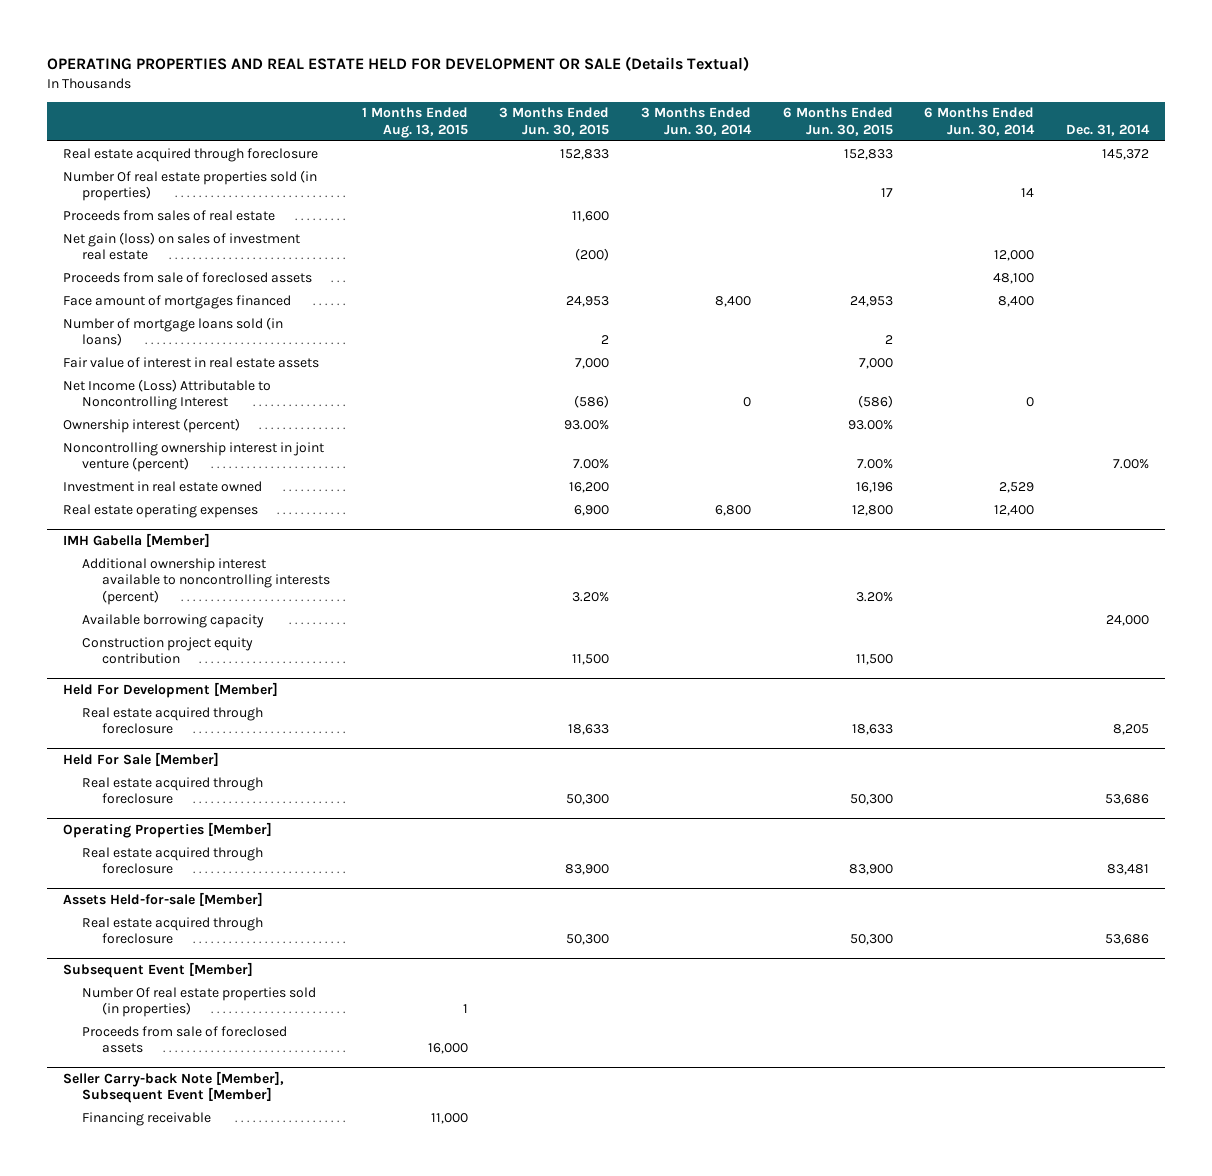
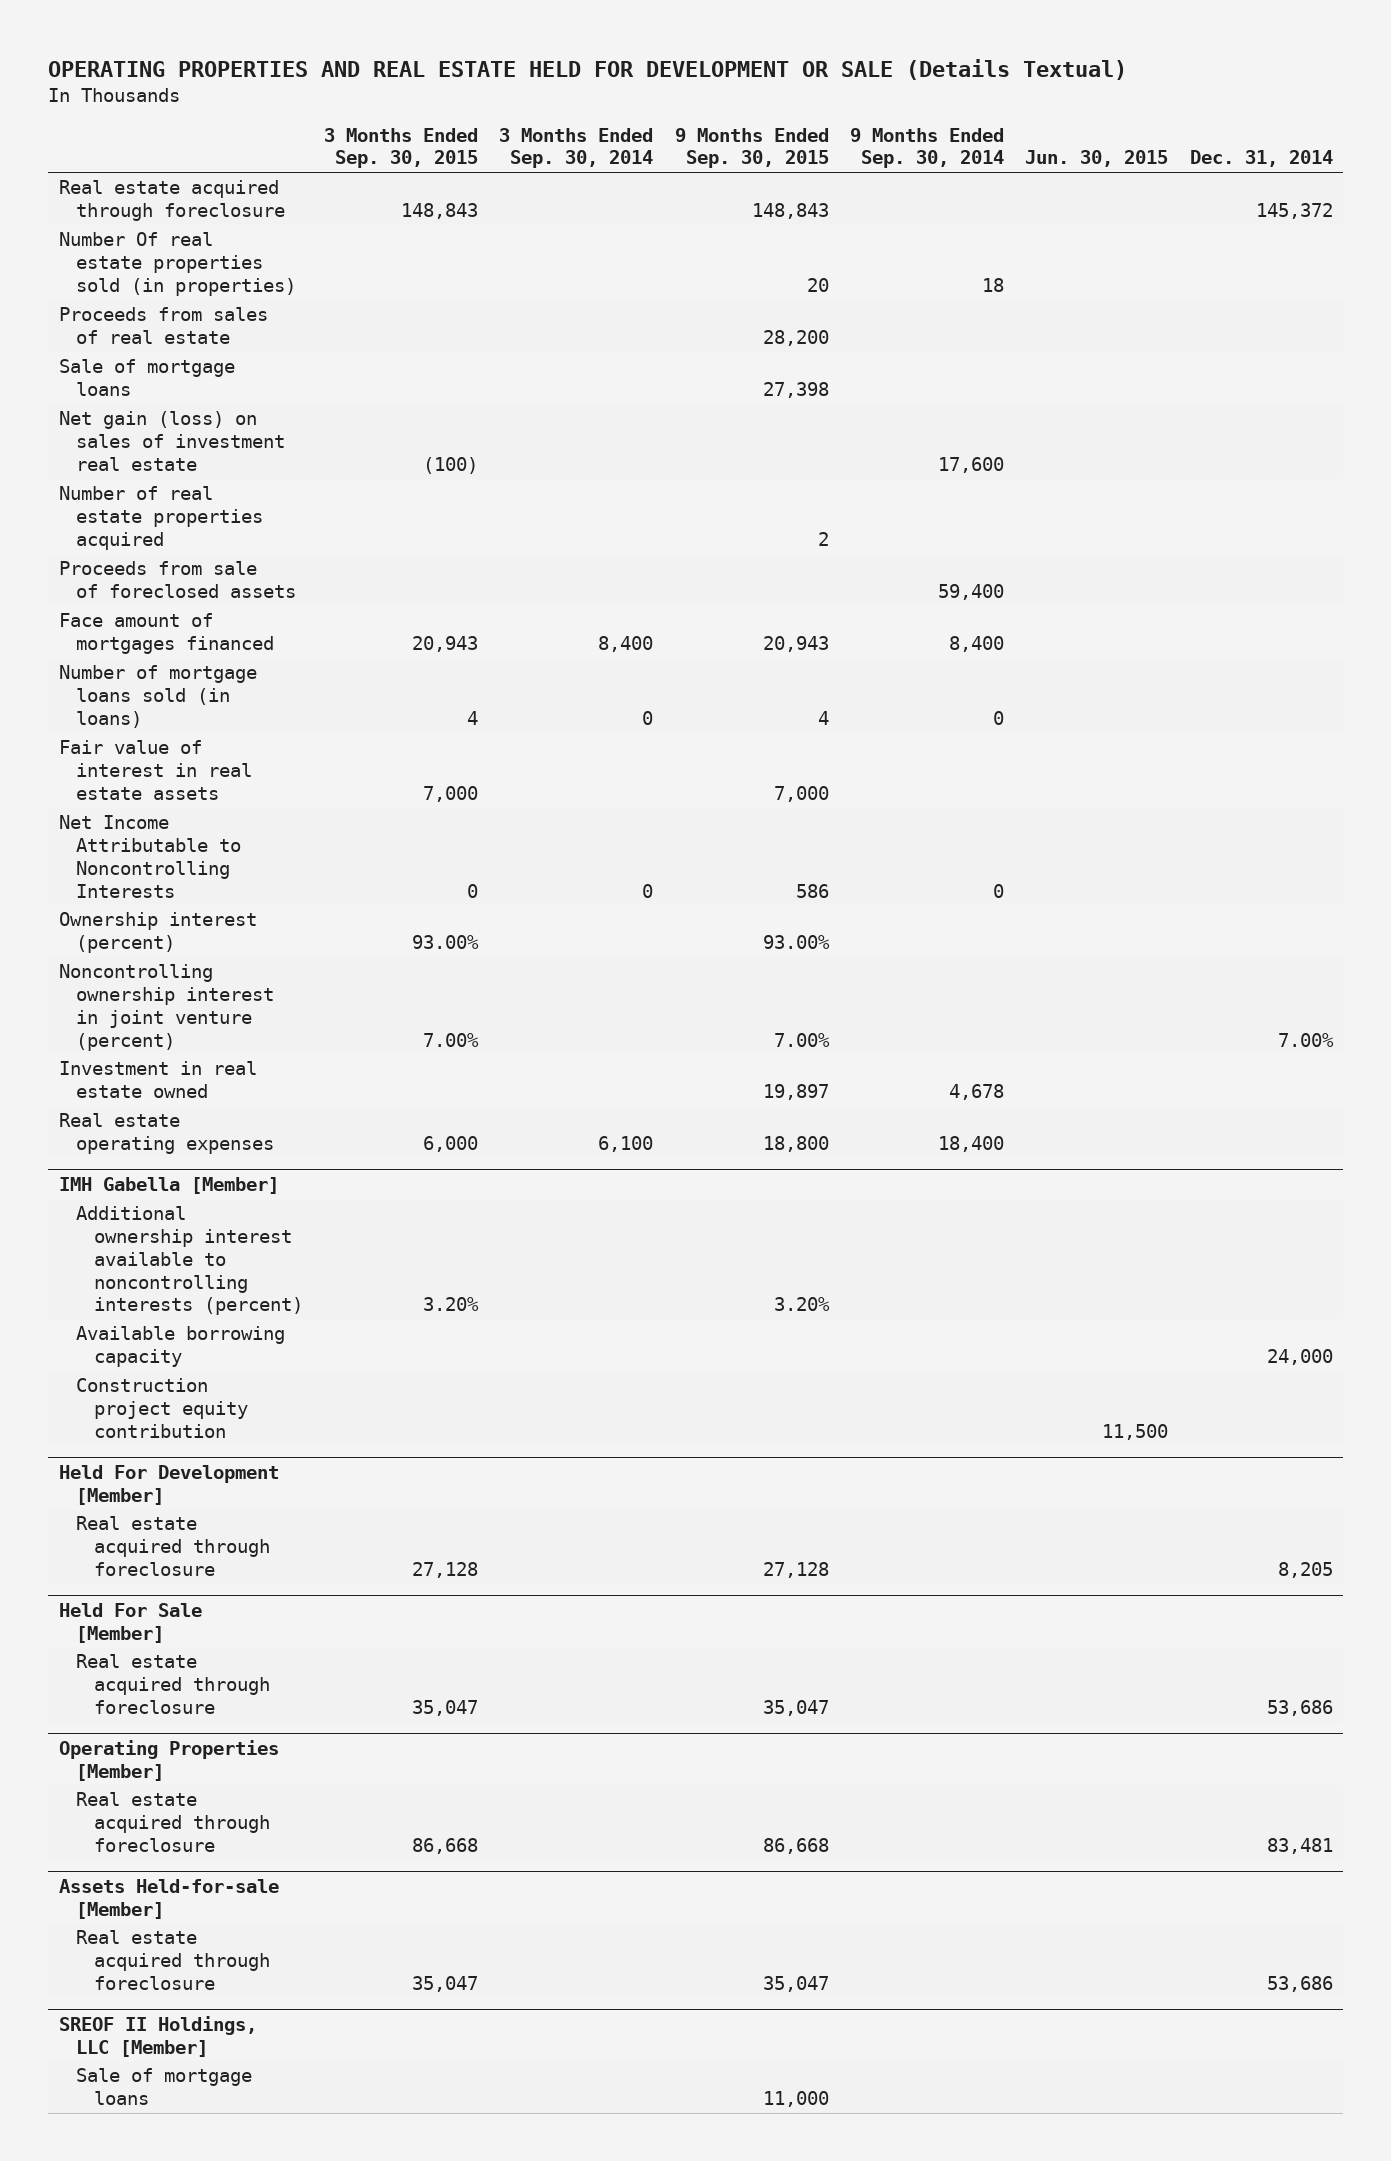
[361,107,468,138] 1 Months Ended Aug. 13, 2015 -> none
[499,107,610,136] 3 Months Ended Jun. 30, 2015 -> none
[640,107,752,136] 3 Months Ended Jun. 30, 2014 -> none
[782,107,893,136] 6 Months Ended Jun. 30, 2015 -> none
[924,107,1036,136] 6 Months Ended Jun. 30, 2014 -> none
none -> [323,127,478,169] 3 Months Ended Sep. 30, 2015
none -> [499,127,654,169] 3 Months Ended Sep. 30, 2014
none -> [674,127,829,169] 9 Months Ended Sep. 30, 2015
none -> [850,127,1005,169] 9 Months Ended Sep. 30, 2014
none -> [1025,150,1169,168] Jun. 30, 2015
none -> [58,359,235,397] Sale of mortgage loans
none -> [58,486,264,550] Number of real estate properties acquired
[62,378,271,411] Net Income (Loss) Attributable to Noncontrolling Interest -> [58,815,242,898] Net Income Attributable to Noncontrolling Interests
[62,962,253,979] Subsequent Event [Member] -> none
[82,986,317,1018] Number Of real estate properties sold (in properties) -> none
[82,1025,288,1054] Proceeds from sale of foreclosed assets -> none
[62,1071,284,1104] Seller Carry-back Note [Member], Subsequent Event [Member] -> none
[82,1111,212,1126] Financing receivable -> none
none -> [58,2015,257,2057] SREOF II Holdings, LLC [Member]
none -> [76,2068,253,2106] Sale of mortgage loans

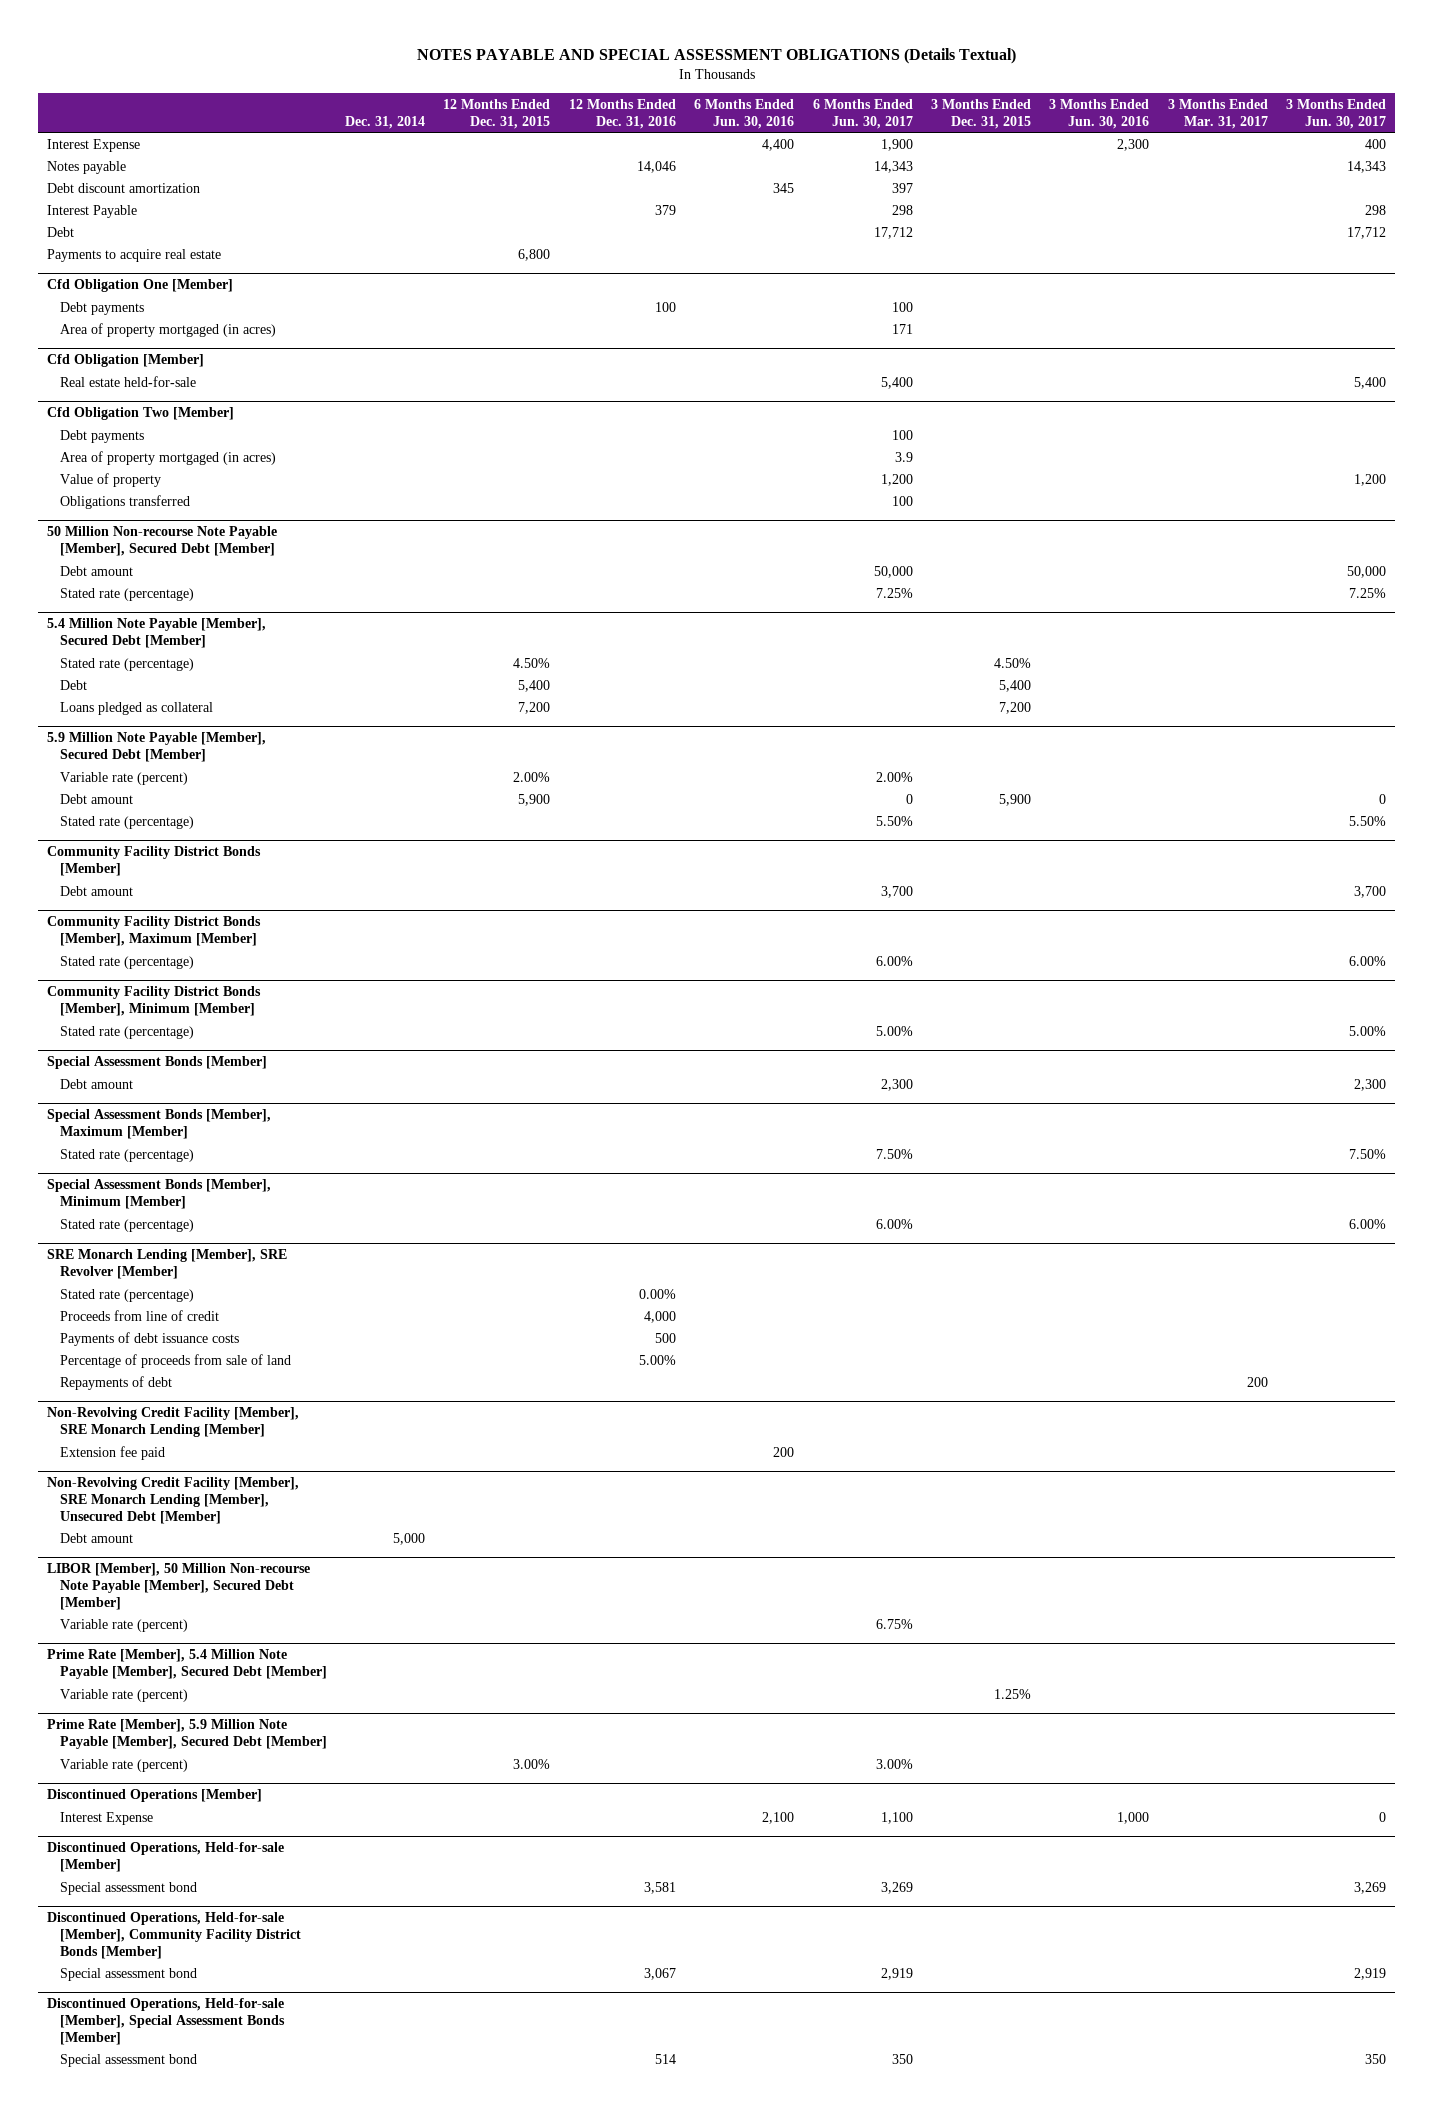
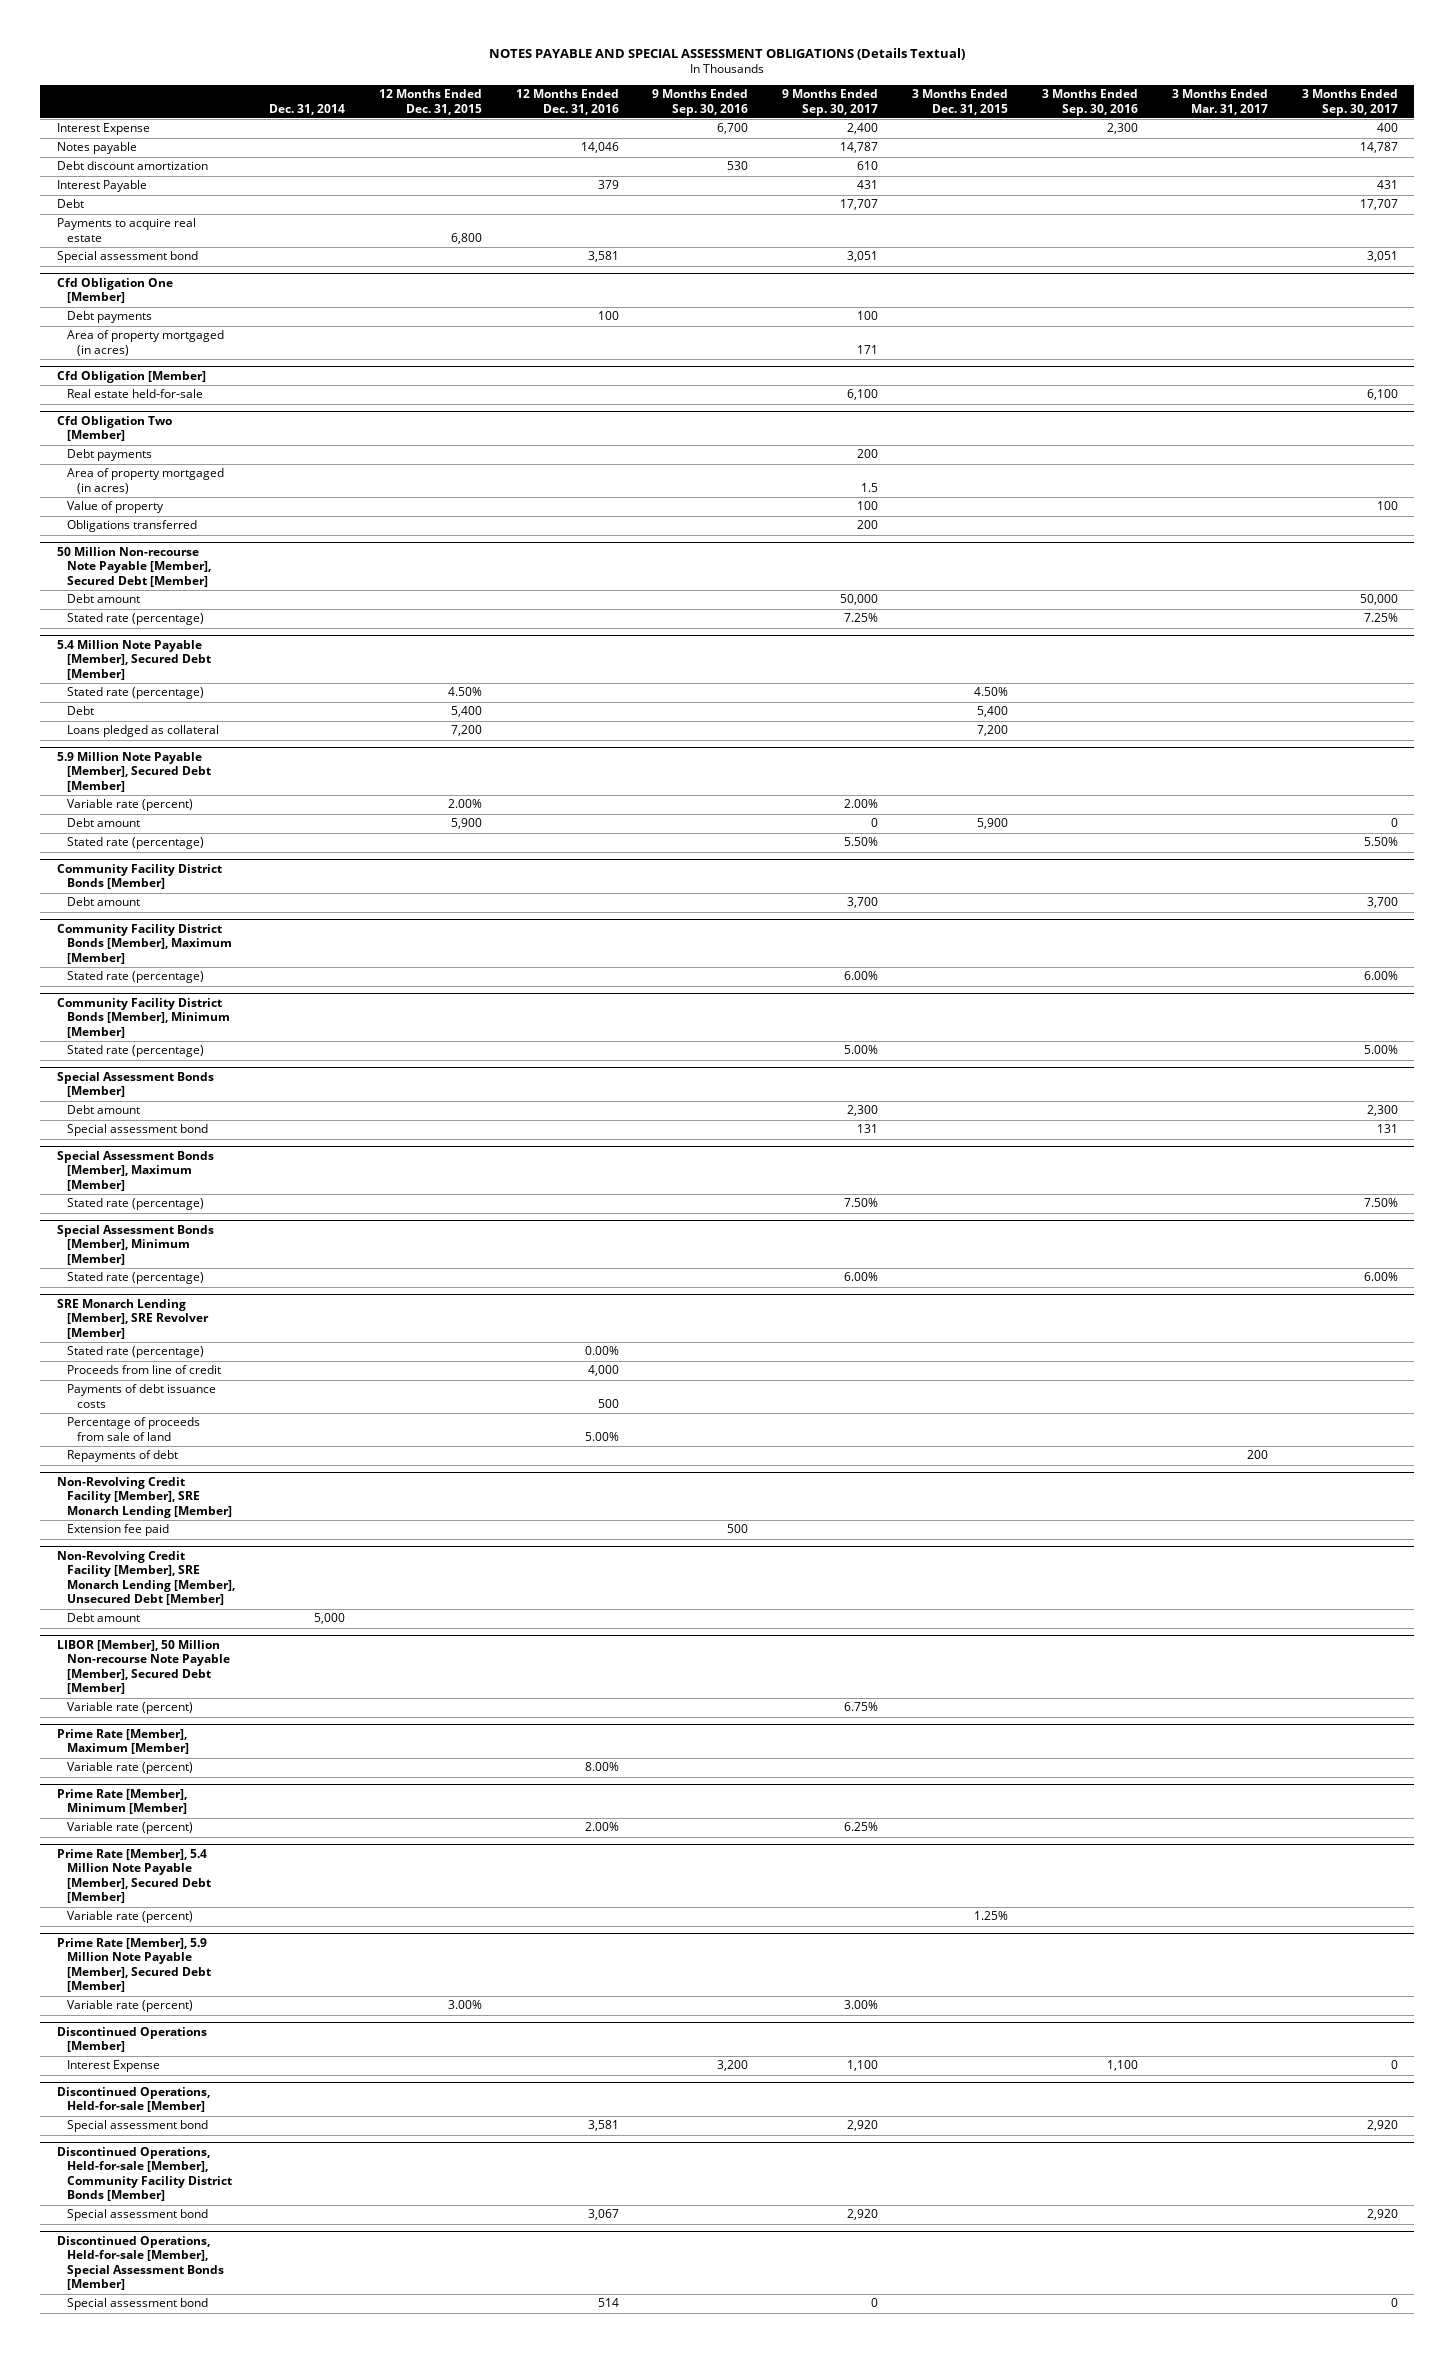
[694,98,795,129] 6 Months Ended Jun. 30, 2016 -> none
[812,98,913,129] 6 Months Ended Jun. 30, 2017 -> none
[1049,98,1150,129] 3 Months Ended Jun. 30, 2016 -> none
[1286,98,1387,129] 3 Months Ended Jun. 30, 2017 -> none
none -> [652,89,749,116] 9 Months Ended Sep. 30, 2016
none -> [782,89,879,116] 9 Months Ended Sep. 30, 2017
none -> [1041,89,1138,116] 3 Months Ended Sep. 30, 2016
none -> [1301,89,1398,116] 3 Months Ended Sep. 30, 2017
none -> [56,251,198,264] Special assessment bond
none -> [67,1124,209,1137] Special assessment bond
none -> [56,1728,190,1755] Prime Rate [Member], Maximum [Member]
none -> [67,1762,194,1775] Variable rate (percent)
none -> [56,1788,188,1815] Prime Rate [Member], Minimum [Member]
none -> [67,1822,194,1835] Variable rate (percent)

